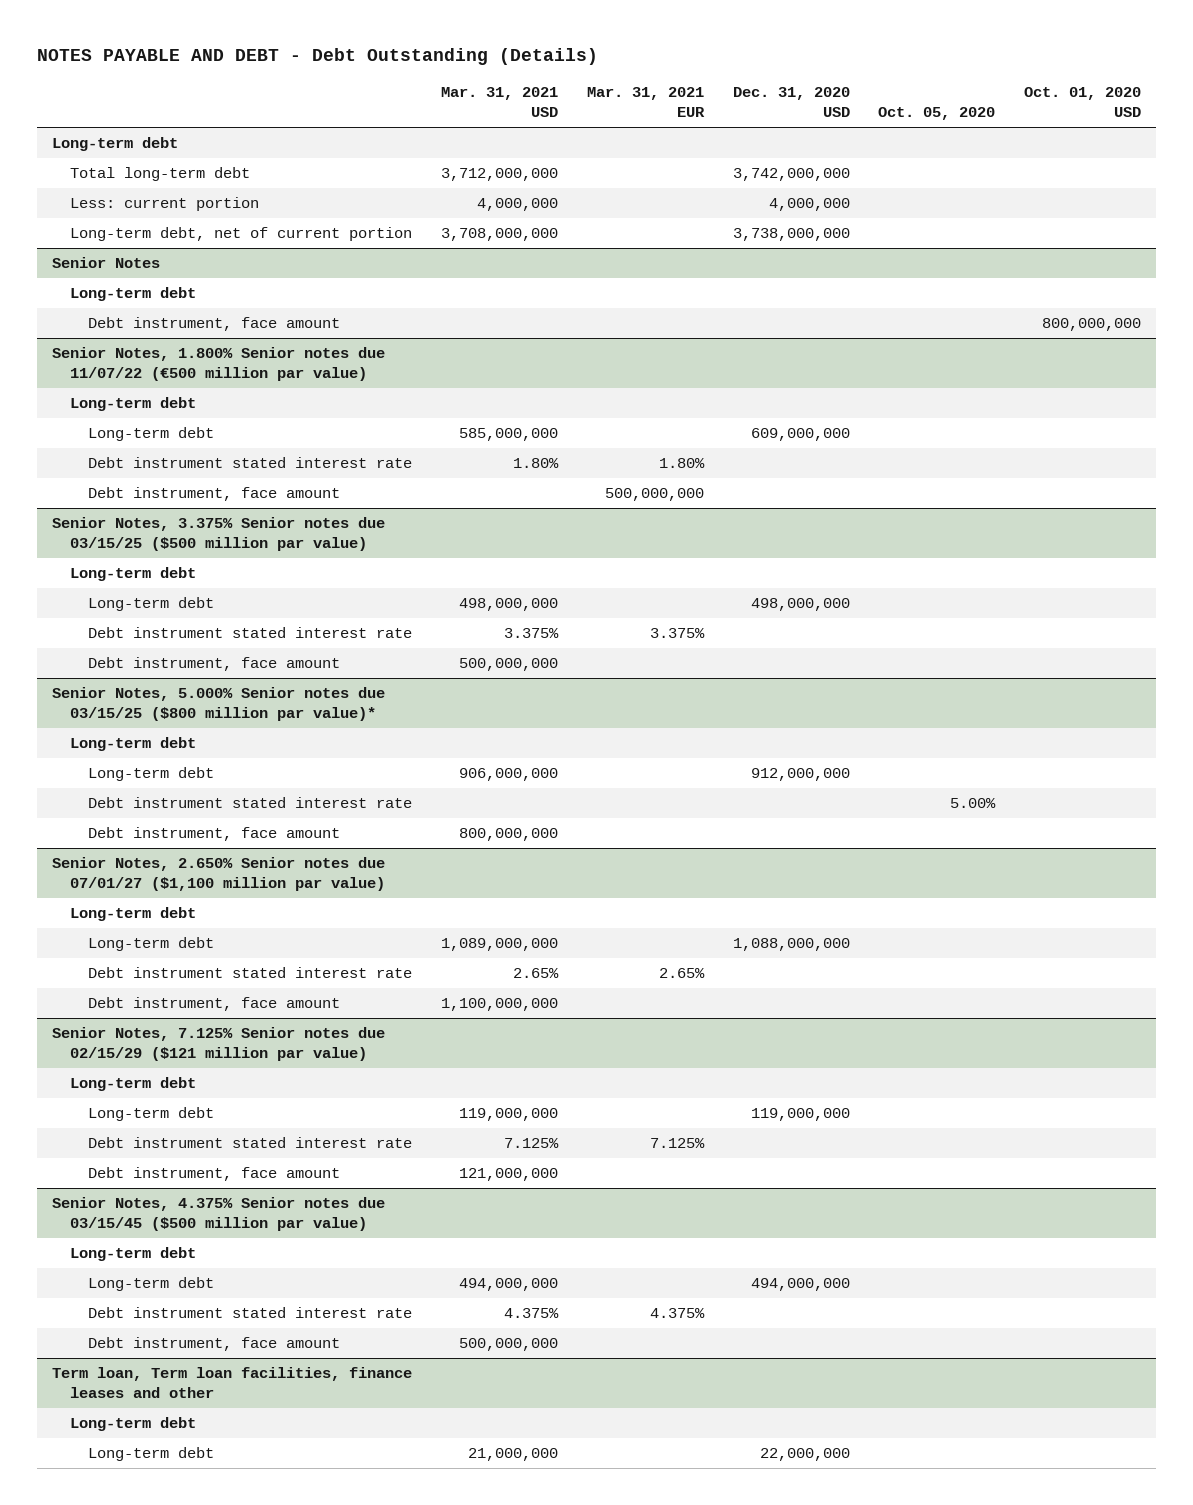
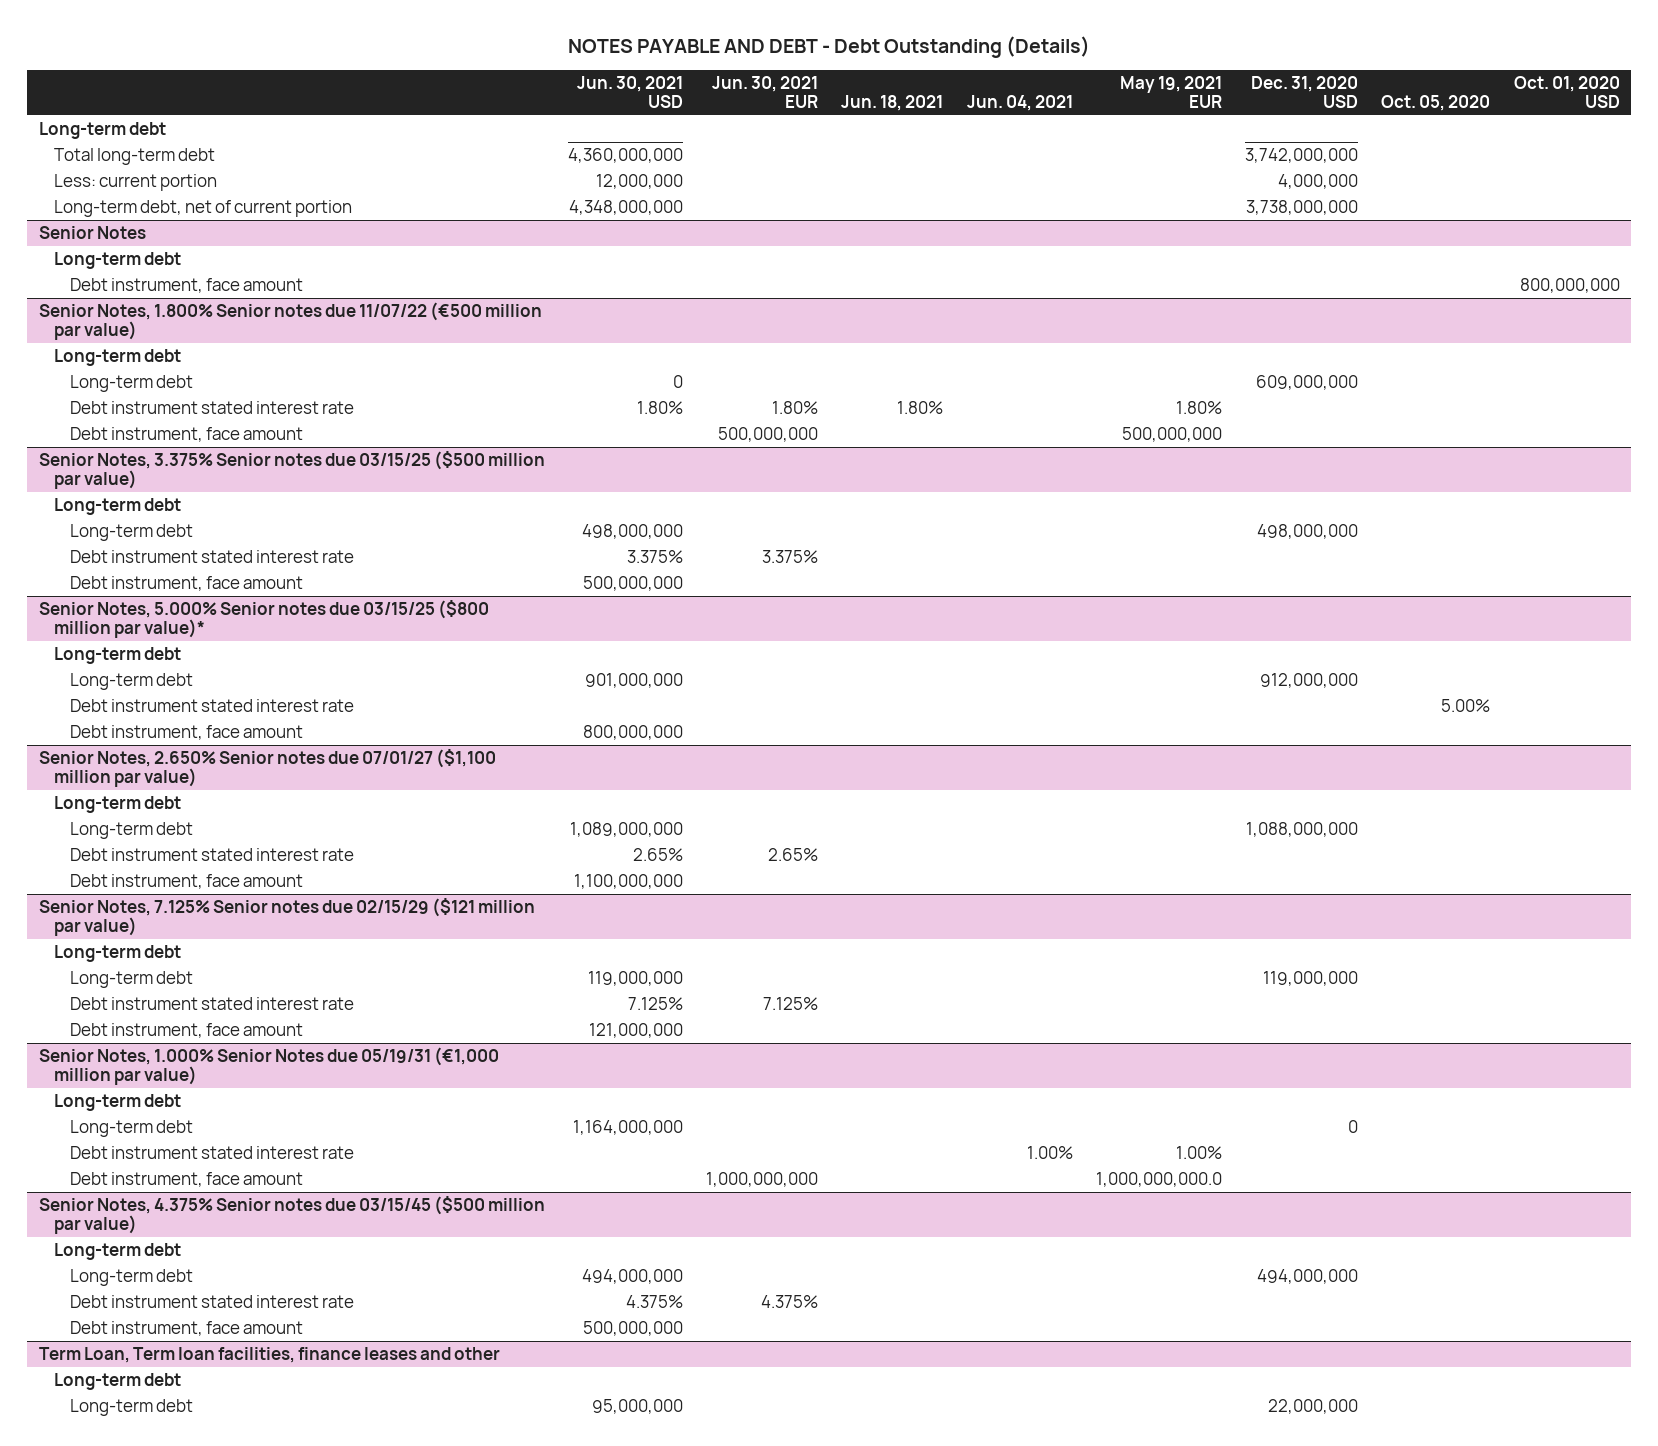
[440,87,558,118] Mar. 31, 2021 USD -> none
[586,87,705,118] Mar. 31, 2021 EUR -> none
none -> [576,75,683,109] Jun. 30, 2021 USD
none -> [712,75,819,109] Jun. 30, 2021 EUR
none -> [841,95,944,112] Jun. 18, 2021
none -> [966,95,1073,112] Jun. 04, 2021
none -> [1119,75,1222,109] May 19, 2021 EUR
none -> [38,1046,499,1086] Senior Notes, 1.000% Senior Notes due 05/19/31 (€1,000 million par value)
none -> [54,1093,182,1111] Long-term debt
none -> [69,1119,193,1137] Long-term debt
none -> [69,1145,354,1159] Debt instrument stated interest rate
none -> [69,1171,303,1187] Debt instrument, face amount
[51,1367,412,1399] Term loan, Term loan facilities, finance leases and other -> [38,1346,500,1363] Term Loan, Term loan facilities, finance leases and other

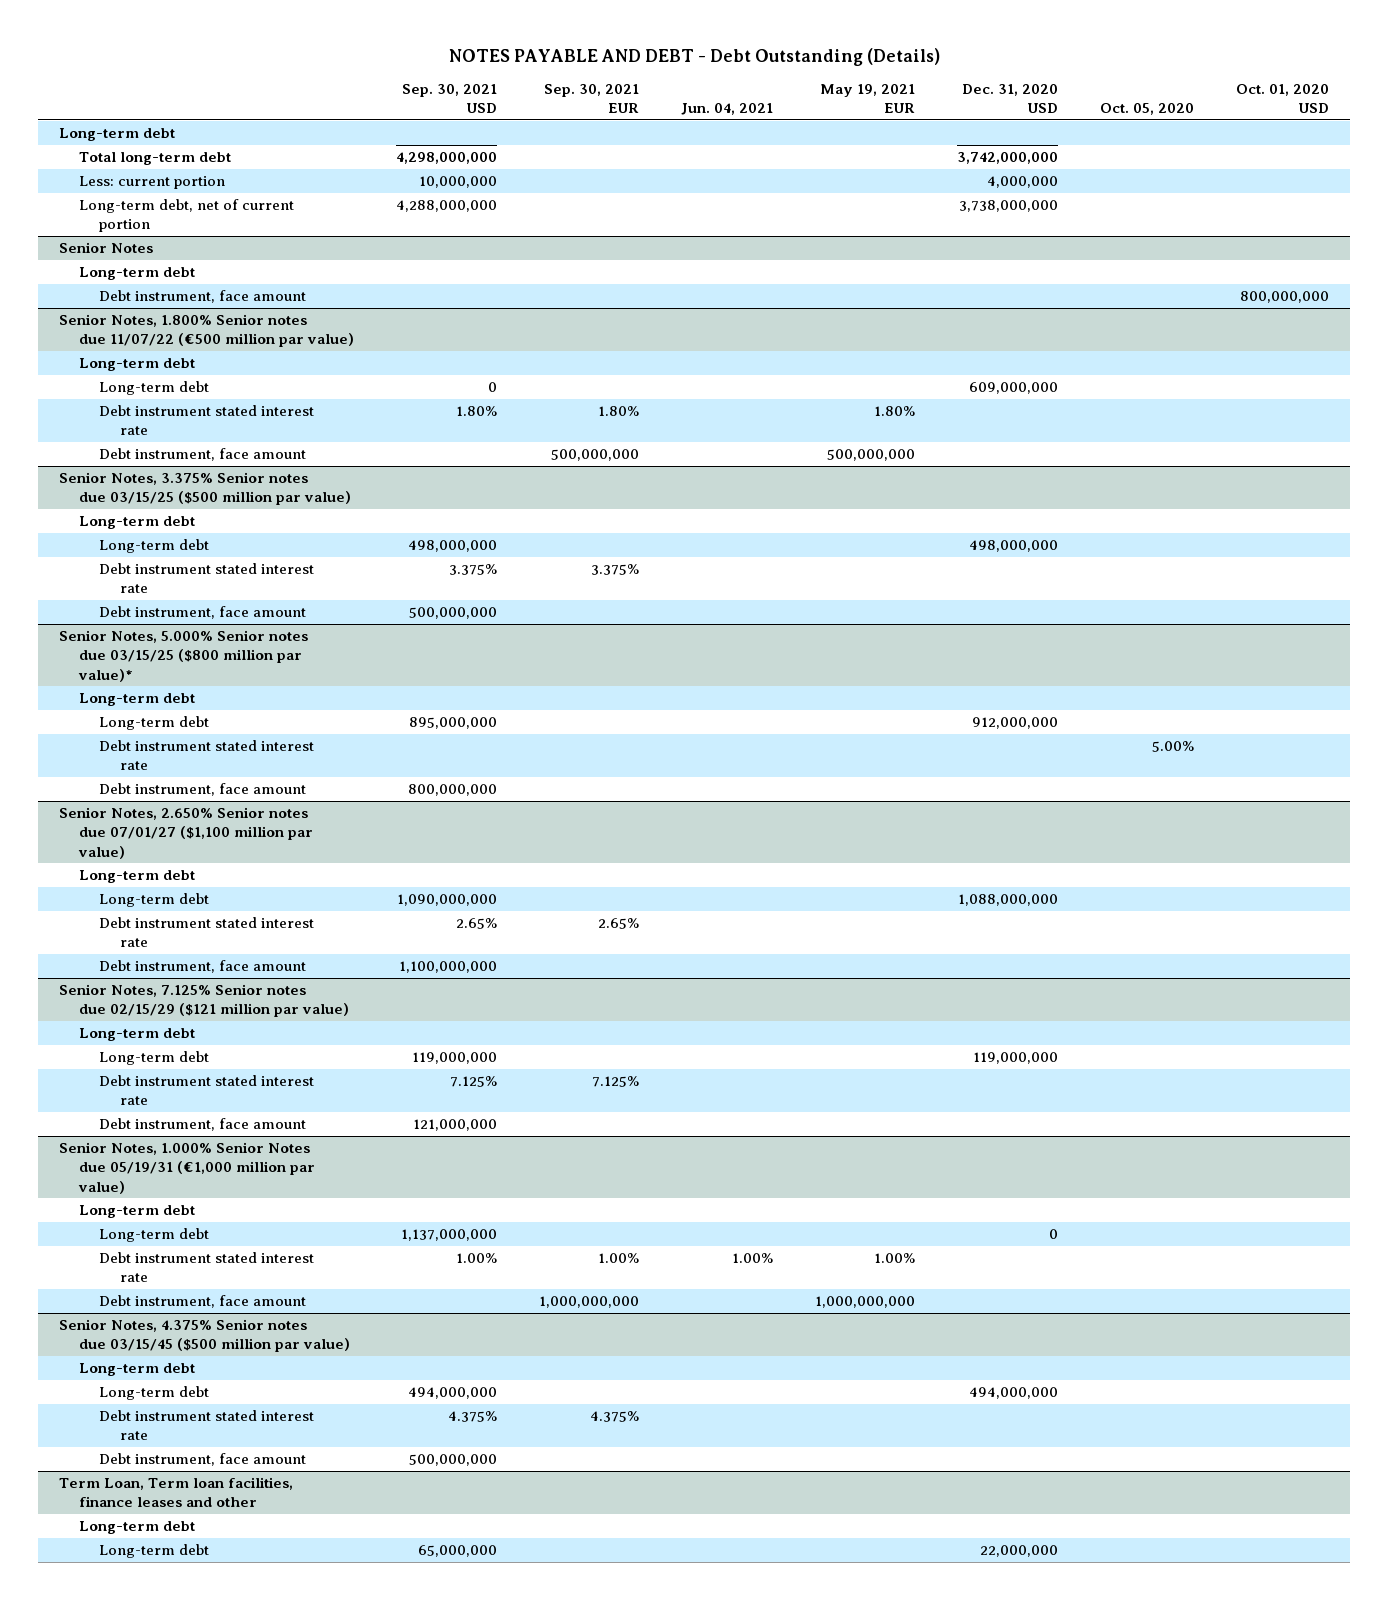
[576,75,683,109] Jun. 30, 2021 USD -> none
[712,75,819,109] Jun. 30, 2021 EUR -> none
[841,95,944,112] Jun. 18, 2021 -> none
none -> [402,83,498,114] Sep. 30, 2021 USD
none -> [543,83,639,114] Sep. 30, 2021 EUR
[1095,1171,1222,1187] 1,000,000,000.0 -> [814,1296,915,1309] 1,000,000,000

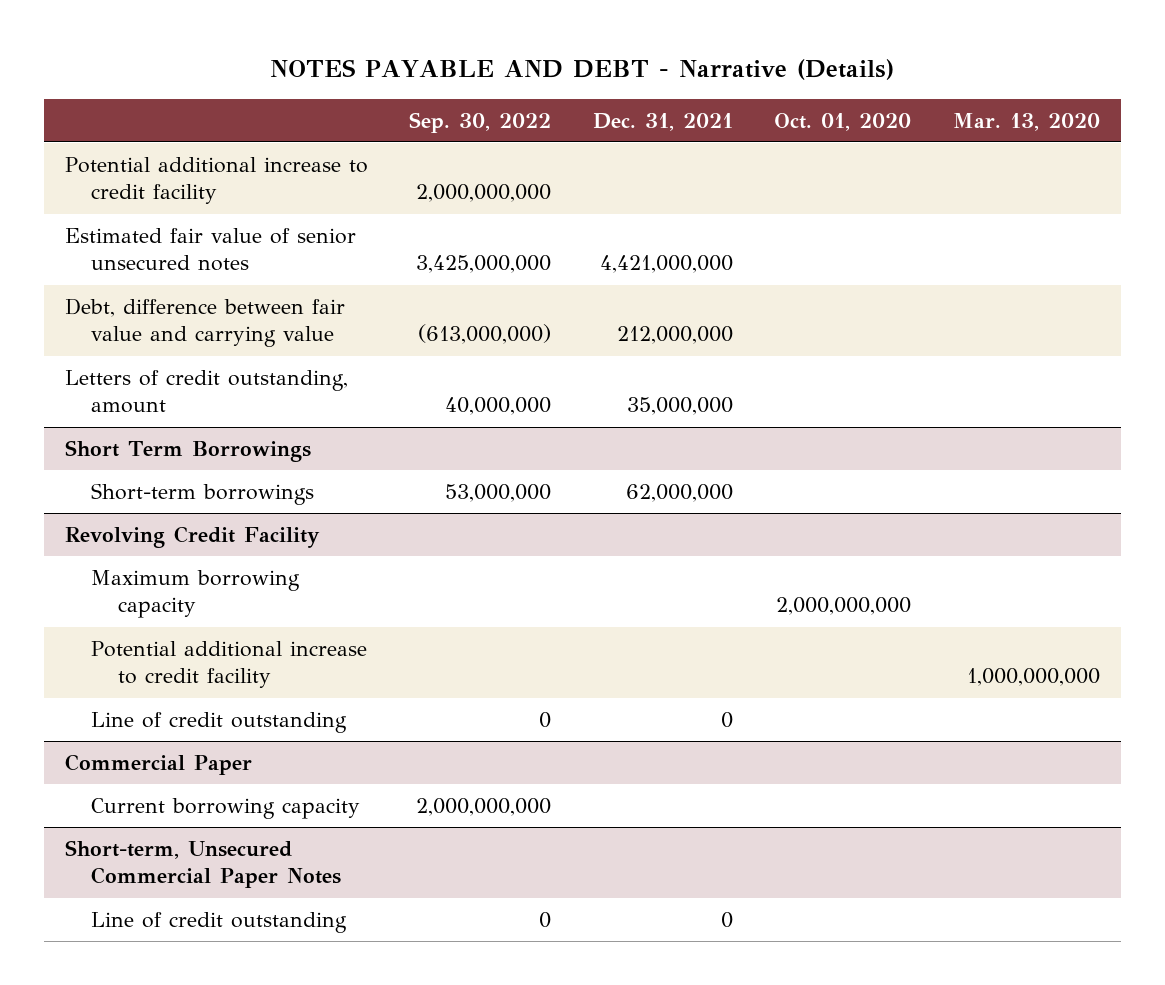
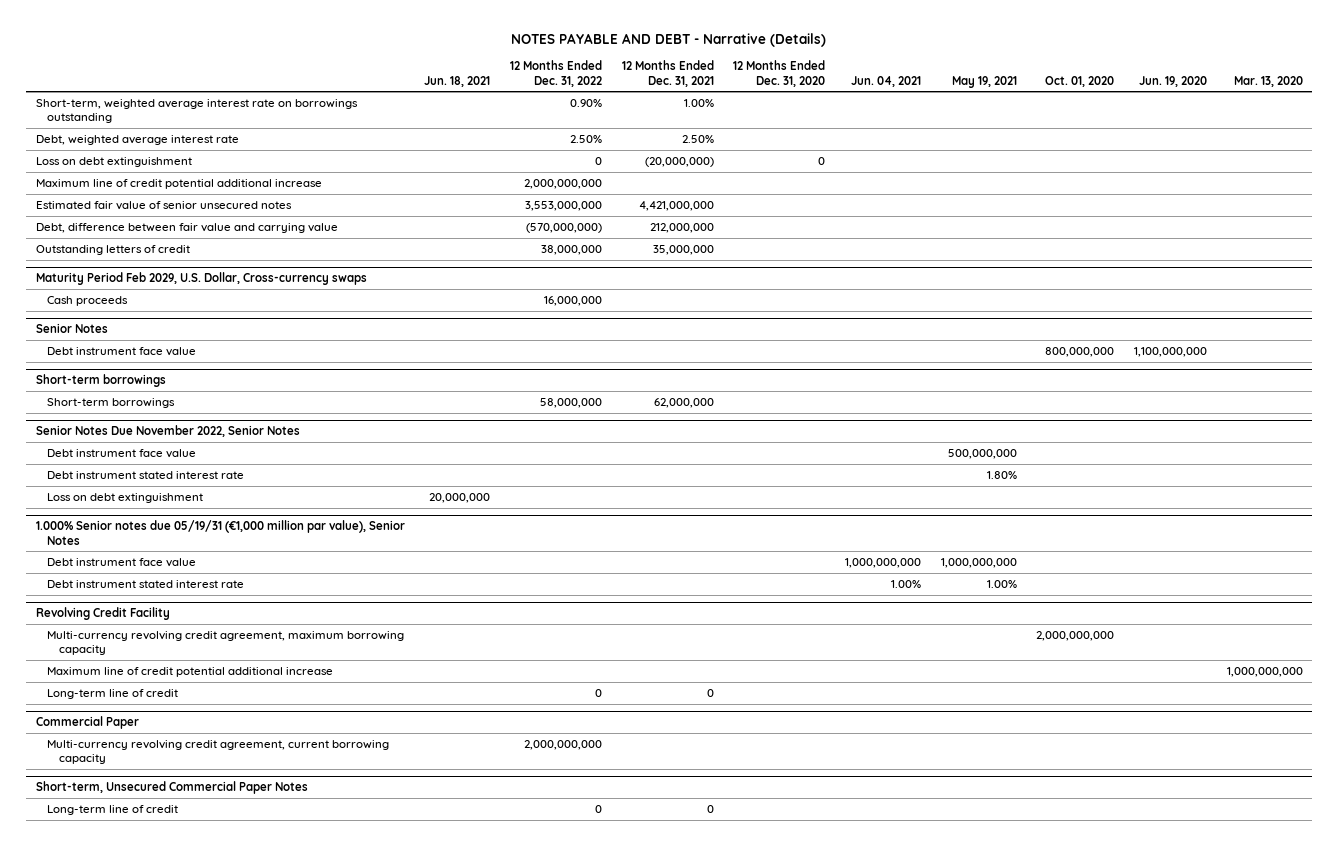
[409,111,552,133] Sep. 30, 2022 -> none
[592,112,733,131] Dec. 31, 2021 -> none
none -> [424,75,491,87] Jun. 18, 2021
none -> [509,60,602,87] 12 Months Ended Dec. 31, 2022
none -> [621,60,714,87] 12 Months Ended Dec. 31, 2021
none -> [733,60,826,87] 12 Months Ended Dec. 31, 2020
none -> [850,75,921,87] Jun. 04, 2021
none -> [951,75,1017,88] May 19, 2021
none -> [1138,75,1207,87] Jun. 19, 2020
none -> [35,98,358,124] Short-term, weighted average interest rate on borrowings outstanding
none -> [35,134,239,145] Debt, weighted average interest rate
none -> [35,156,192,167] Loss on debt extinguishment
[64,156,368,205] Potential additional increase to credit facility -> [35,178,322,189] Maximum line of credit potential additional increase
[64,369,348,414] Letters of credit outstanding, amount -> [35,244,190,255] Outstanding letters of credit
none -> [35,272,367,286] Maturity Period Feb 2029, U.S. Dollar, Cross-currency swaps
none -> [47,295,129,306] Cash proceeds
none -> [35,323,108,334] Senior Notes
none -> [47,346,197,356] Debt instrument face value
[64,439,311,462] Short Term Borrowings -> [35,374,166,388] Short-term borrowings
none -> [35,425,300,438] Senior Notes Due November 2022, Senior Notes
none -> [47,448,197,458] Debt instrument face value
none -> [47,470,245,479] Debt instrument stated interest rate
none -> [47,492,204,503] Loss on debt extinguishment
none -> [35,520,405,545] 1.000% Senior notes due 05/19/31 (€1,000 million par value), Senior Notes
none -> [47,557,197,567] Debt instrument face value
none -> [47,579,245,588] Debt instrument stated interest rate
[91,569,301,619] Maximum borrowing capacity -> [47,630,405,656] Multi-currency revolving credit agreement, maximum borrowing capacity
[91,640,368,689] Potential additional increase to credit facility -> [47,666,334,677] Maximum line of credit potential additional increase
[91,711,348,733] Line of credit outstanding -> [47,688,179,699] Long-term line of credit
[91,797,361,819] Current borrowing capacity -> [47,739,390,765] Multi-currency revolving credit agreement, current borrowing capacity
[91,911,348,933] Line of credit outstanding -> [47,804,179,815] Long-term line of credit

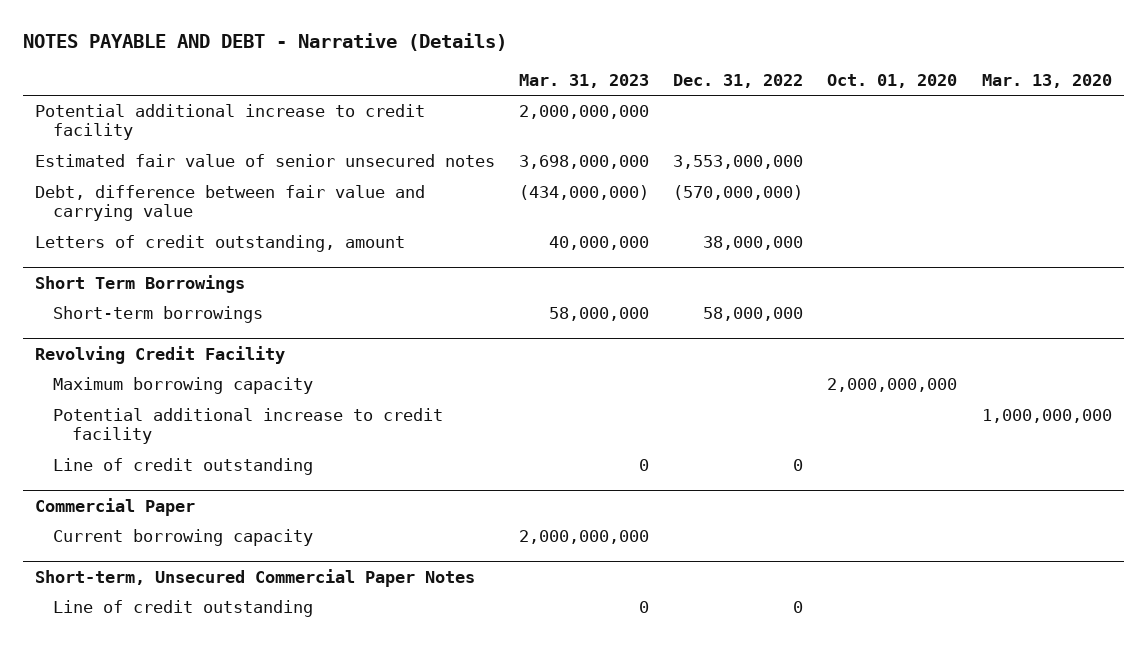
[424,75,491,87] Jun. 18, 2021 -> none
[509,60,602,87] 12 Months Ended Dec. 31, 2022 -> none
[621,60,714,87] 12 Months Ended Dec. 31, 2021 -> none
[733,60,826,87] 12 Months Ended Dec. 31, 2020 -> none
[850,75,921,87] Jun. 04, 2021 -> none
[951,75,1017,88] May 19, 2021 -> none
[1138,75,1207,87] Jun. 19, 2020 -> none
none -> [518,73,649,88] Mar. 31, 2023
none -> [673,73,804,88] Dec. 31, 2022
[35,98,358,124] Short-term, weighted average interest rate on borrowings outstanding -> none
[35,134,239,145] Debt, weighted average interest rate -> none
[35,156,192,167] Loss on debt extinguishment -> none
[35,178,322,189] Maximum line of credit potential additional increase -> [34,104,425,141] Potential additional increase to credit facility
[35,272,367,286] Maturity Period Feb 2029, U.S. Dollar, Cross-currency swaps -> none
[47,295,129,306] Cash proceeds -> none
[35,323,108,334] Senior Notes -> none
[47,346,197,356] Debt instrument face value -> none
[35,244,190,255] Outstanding letters of credit -> [34,235,405,253] Letters of credit outstanding, amount
[35,374,166,388] Short-term borrowings -> [34,274,245,293] Short Term Borrowings
[35,425,300,438] Senior Notes Due November 2022, Senior Notes -> none
[47,448,197,458] Debt instrument face value -> none
[47,470,245,479] Debt instrument stated interest rate -> none
[47,492,204,503] Loss on debt extinguishment -> none
[35,520,405,545] 1.000% Senior notes due 05/19/31 (€1,000 million par value), Senior Notes -> none
[47,557,197,567] Debt instrument face value -> none
[47,579,245,588] Debt instrument stated interest rate -> none
[47,630,405,656] Multi-currency revolving credit agreement, maximum borrowing capacity -> [53,377,314,395] Maximum borrowing capacity
[47,666,334,677] Maximum line of credit potential additional increase -> [53,408,444,445] Potential additional increase to credit facility
[47,688,179,699] Long-term line of credit -> [53,458,314,476] Line of credit outstanding
[47,739,390,765] Multi-currency revolving credit agreement, current borrowing capacity -> [53,529,314,547] Current borrowing capacity
[47,804,179,815] Long-term line of credit -> [53,600,314,618] Line of credit outstanding

